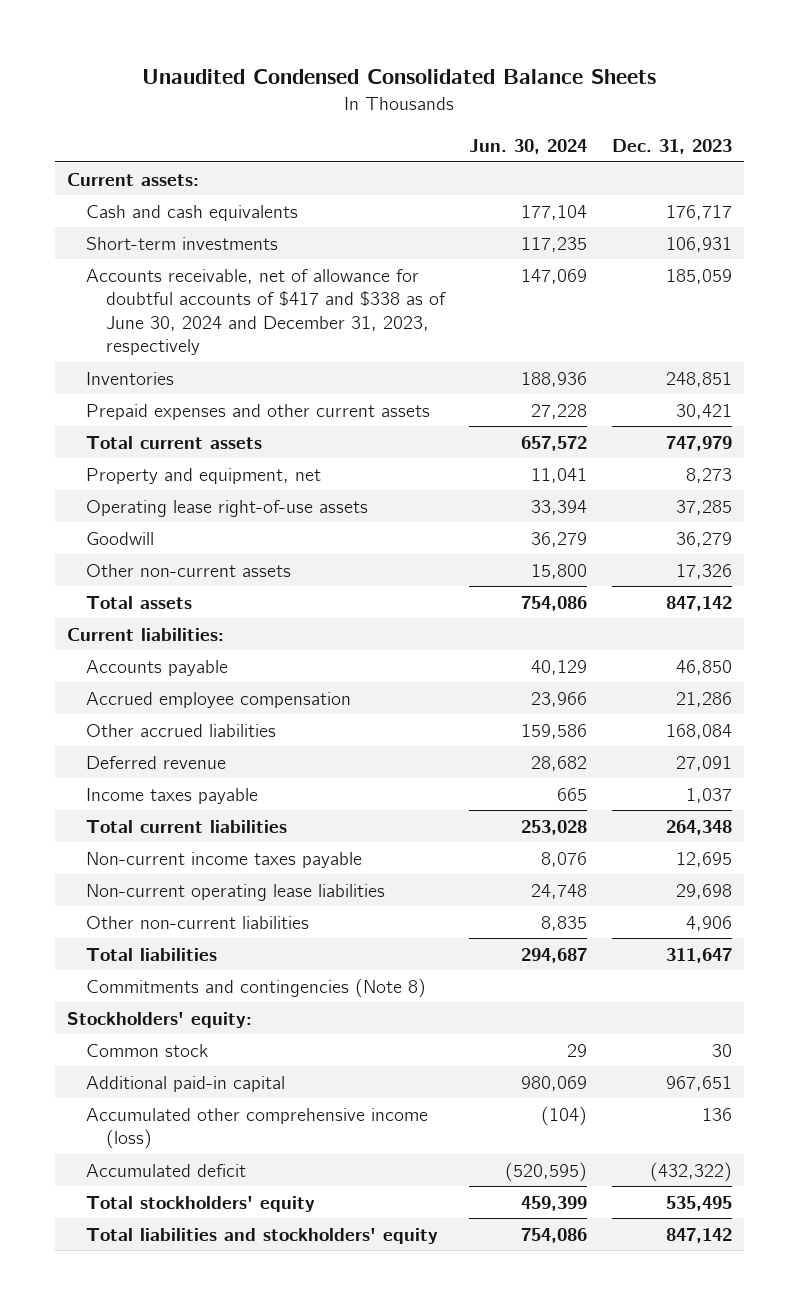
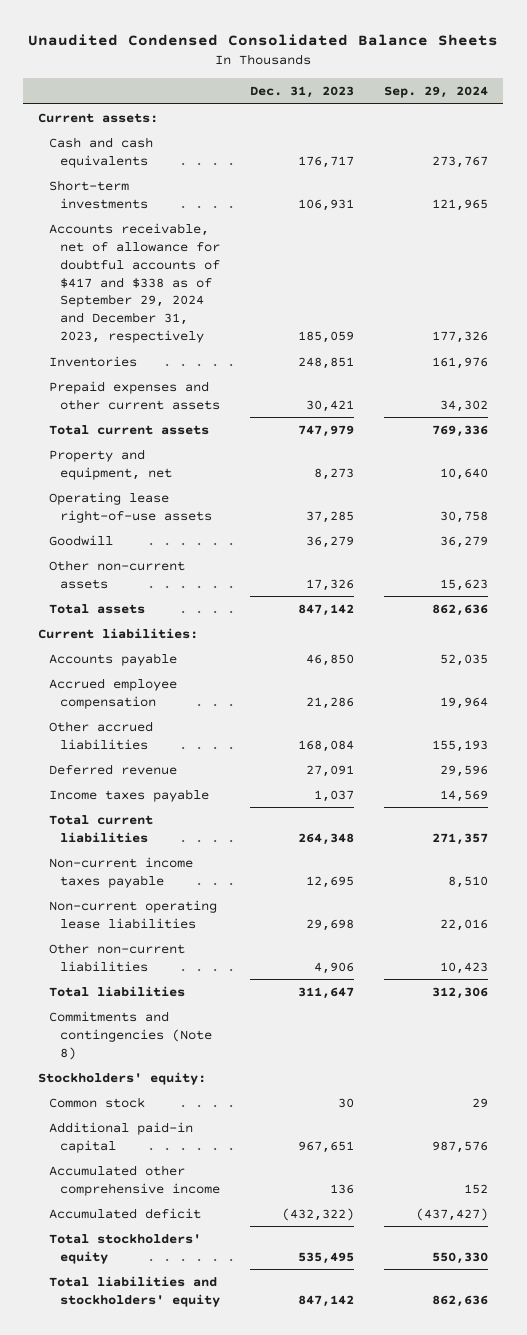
[469,138,588,154] Jun. 30, 2024 -> none
none -> [384,86,489,99] Sep. 29, 2024
[86,268,446,355] Accounts receivable, net of allowance for doubtful accounts of $417 and $338 as of June 30, 2024 and December 31, 2023, respectively -> [49,222,220,344] Accounts receivable, net of allowance for doubtful accounts of $417 and $338 as of September 29, 2024 and December 31, 2023, respectively
[86,1107,429,1150] Accumulated other comprehensive income (loss) -> [49,1164,220,1196] Accumulated other comprehensive income

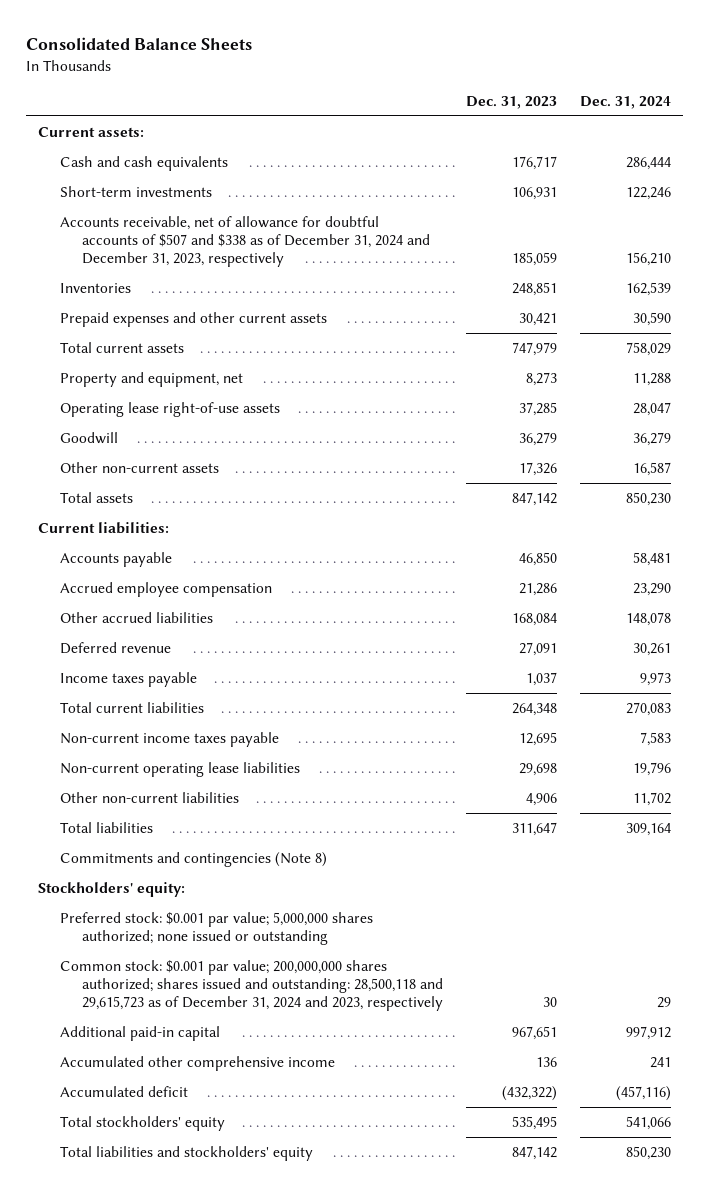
[28,34,499,47] Unaudited Condensed Consolidated Balance Sheets -> [26,36,253,50] Consolidated Balance Sheets
[384,86,489,99] Sep. 29, 2024 -> none
none -> [580,95,672,109] Dec. 31, 2024
[49,222,220,344] Accounts receivable, net of allowance for doubtful accounts of $417 and $338 as of September 29, 2024 and December 31, 2023, respectively -> [60,215,431,268] Accounts receivable, net of allowance for doubtful accounts of $507 and $338 as of December 31, 2024 and December 31, 2023, respectively
none -> [60,911,374,946] Preferred stock: $0.001 par value; 5,000,000 shares authorized; none issued or outstanding
[49,1096,146,1108] Common stock -> [60,959,444,1012] Common stock: $0.001 par value; 200,000,000 shares authorized; shares issued and outstanding: 28,500,118 and 29,615,723 as of December 31, 2024 and 2023, respectively

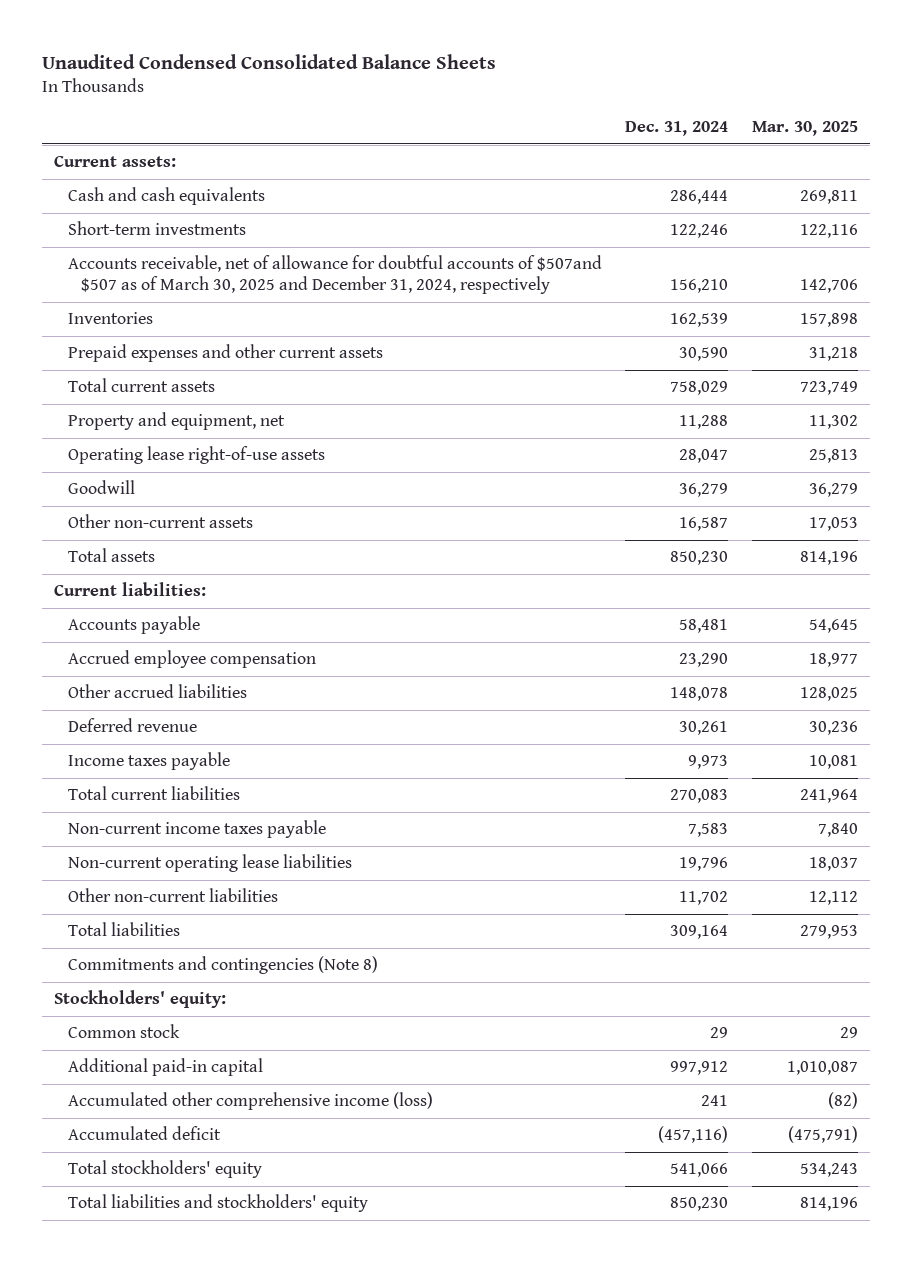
[26,36,253,50] Consolidated Balance Sheets -> [41,53,496,69] Unaudited Condensed Consolidated Balance Sheets
[466,95,558,109] Dec. 31, 2023 -> none
none -> [751,120,858,136] Mar. 30, 2025
[60,215,431,268] Accounts receivable, net of allowance for doubtful accounts of $507 and $338 as of December 31, 2024 and December 31, 2023, respectively -> [67,255,602,294] Accounts receivable, net of allowance for doubtful accounts of $507and $507 as of March 30, 2025 and December 31, 2024, respectively
[60,911,374,946] Preferred stock: $0.001 par value; 5,000,000 shares authorized; none issued or outstanding -> none
[60,959,444,1012] Common stock: $0.001 par value; 200,000,000 shares authorized; shares issued and outstanding: 28,500,118 and 29,615,723 as of December 31, 2024 and 2023, respectively -> [67,1024,180,1039] Common stock
[60,1055,336,1071] Accumulated other comprehensive income -> [67,1092,433,1111] Accumulated other comprehensive income (loss)

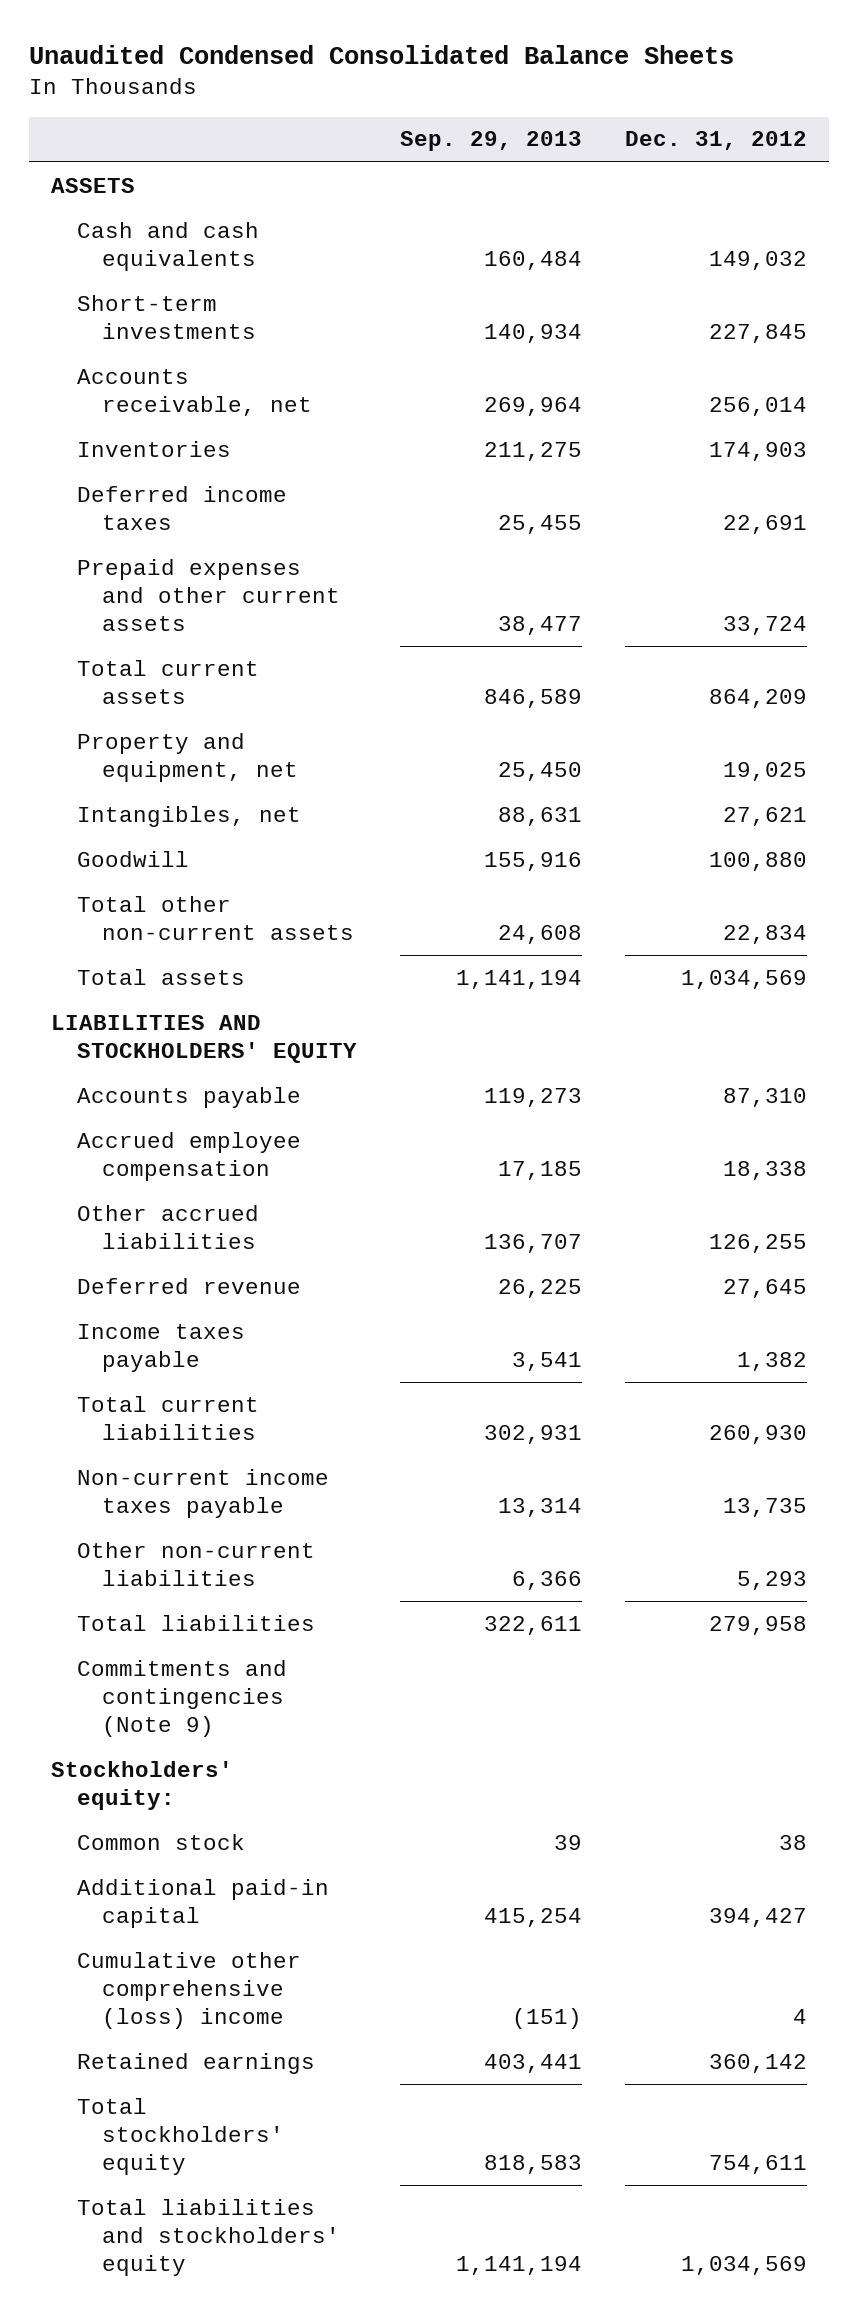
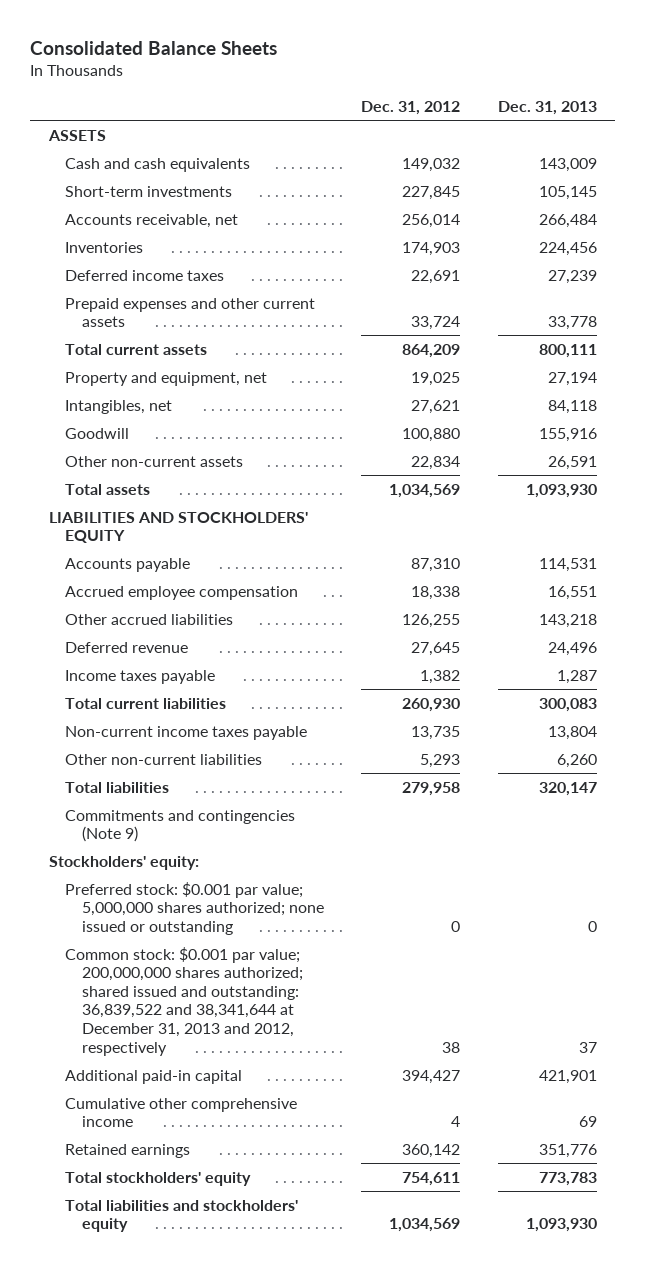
[29,45,735,65] Unaudited Condensed Consolidated Balance Sheets -> [30,40,278,55] Consolidated Balance Sheets
[400,131,583,152] Sep. 29, 2013 -> none
none -> [497,101,597,116] Dec. 31, 2013
[76,895,355,940] Total other non-current assets -> [65,455,244,467] Other non-current assets
none -> [65,881,324,935] Preferred stock: $0.001 par value; 5,000,000 shares authorized; none issued or outstanding
[76,1833,245,1850] Common stock -> [65,946,303,1056] Common stock: $0.001 par value; 200,000,000 shares authorized; shared issued and outstanding: 36,839,522 and 38,341,644 at December 31, 2013 and 2012, respectively
[76,1951,301,2029] Cumulative other comprehensive (loss) income -> [65,1097,298,1128] Cumulative other comprehensive income

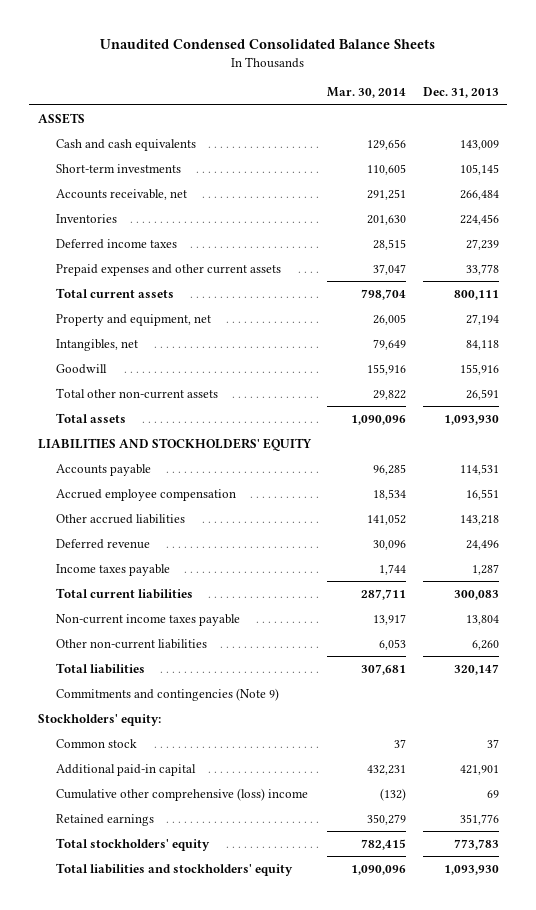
[30,40,278,55] Consolidated Balance Sheets -> [100,39,436,50] Unaudited Condensed Consolidated Balance Sheets
[361,101,461,116] Dec. 31, 2012 -> none
none -> [327,87,407,99] Mar. 30, 2014
[65,455,244,467] Other non-current assets -> [55,387,218,399] Total other non-current assets
[65,881,324,935] Preferred stock: $0.001 par value; 5,000,000 shares authorized; none issued or outstanding -> none
[65,946,303,1056] Common stock: $0.001 par value; 200,000,000 shares authorized; shared issued and outstanding: 36,839,522 and 38,341,644 at December 31, 2013 and 2012, respectively -> [55,738,137,748] Common stock
[65,1097,298,1128] Cumulative other comprehensive income -> [55,787,308,801] Cumulative other comprehensive (loss) income

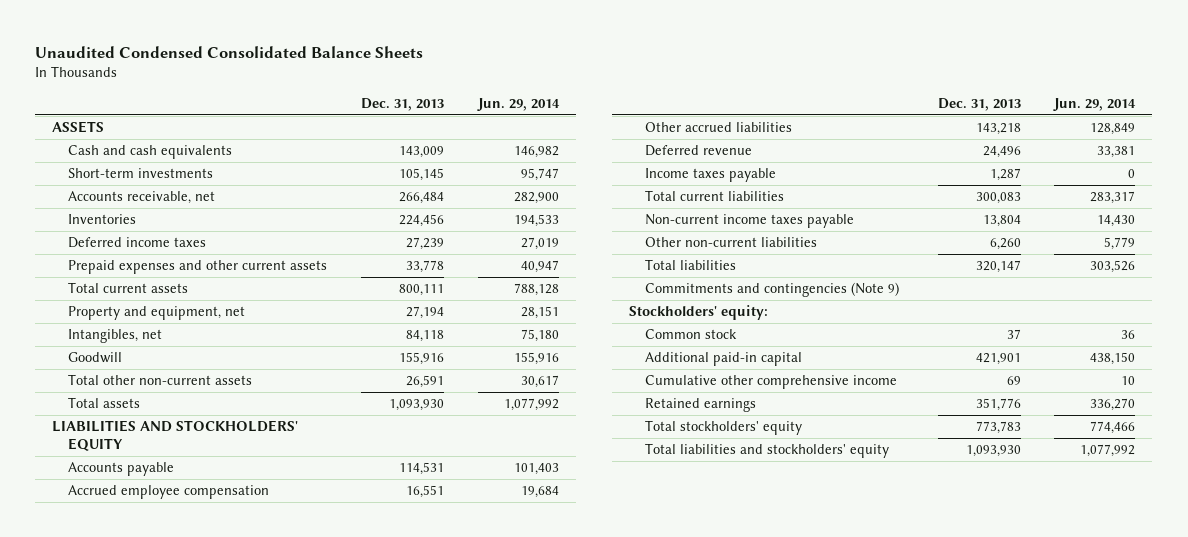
[327,87,407,99] Mar. 30, 2014 -> none
none -> [476,97,560,111] Jun. 29, 2014
[55,787,308,801] Cumulative other comprehensive (loss) income -> [644,375,897,390] Cumulative other comprehensive income

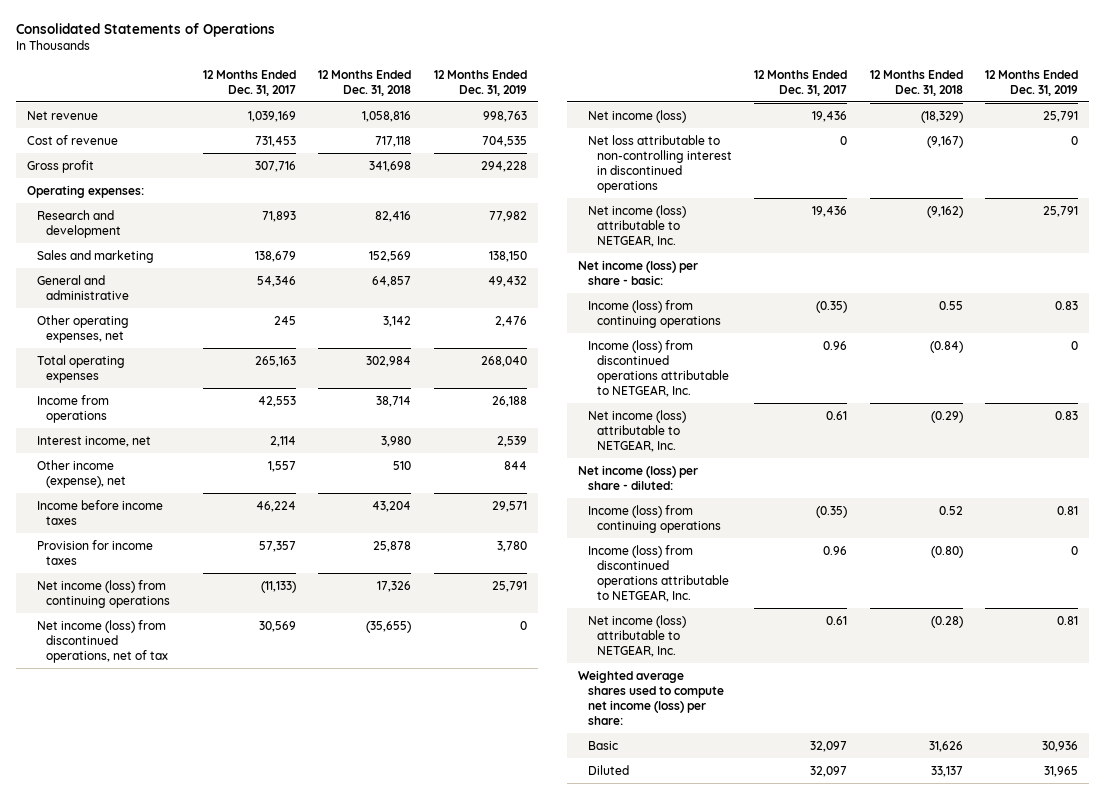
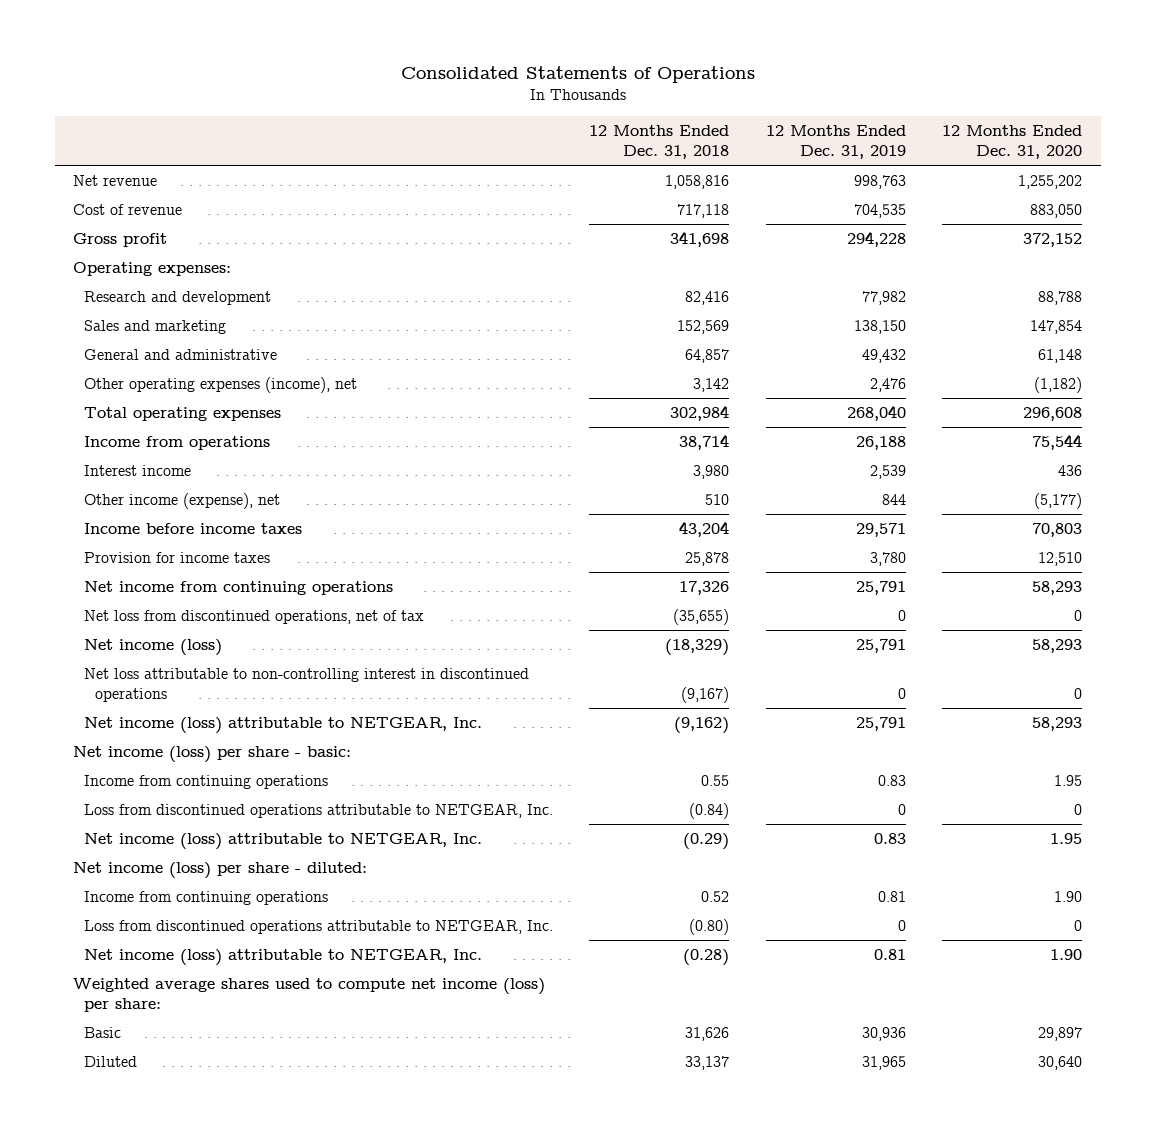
[203,69,297,96] 12 Months Ended Dec. 31, 2017 -> none
none -> [942,125,1083,159] 12 Months Ended Dec. 31, 2020
[36,314,129,343] Other operating expenses, net -> [83,377,357,394] Other operating expenses (income), net
[36,435,151,447] Interest income, net -> [83,465,191,477] Interest income
[36,579,171,608] Net income (loss) from continuing operations -> [83,581,393,596] Net income from continuing operations
[36,619,169,663] Net income (loss) from discontinued operations, net of tax -> [83,610,424,625] Net loss from discontinued operations, net of tax
[587,299,722,328] Income (loss) from continuing operations -> [83,775,328,790] Income from continuing operations
[587,339,730,398] Income (loss) from discontinued operations attributable to NETGEAR, Inc. -> [83,804,553,819] Loss from discontinued operations attributable to NETGEAR, Inc.
[587,504,722,533] Income (loss) from continuing operations -> [83,891,328,906] Income from continuing operations
[587,544,730,603] Income (loss) from discontinued operations attributable to NETGEAR, Inc. -> [83,920,553,935] Loss from discontinued operations attributable to NETGEAR, Inc.

